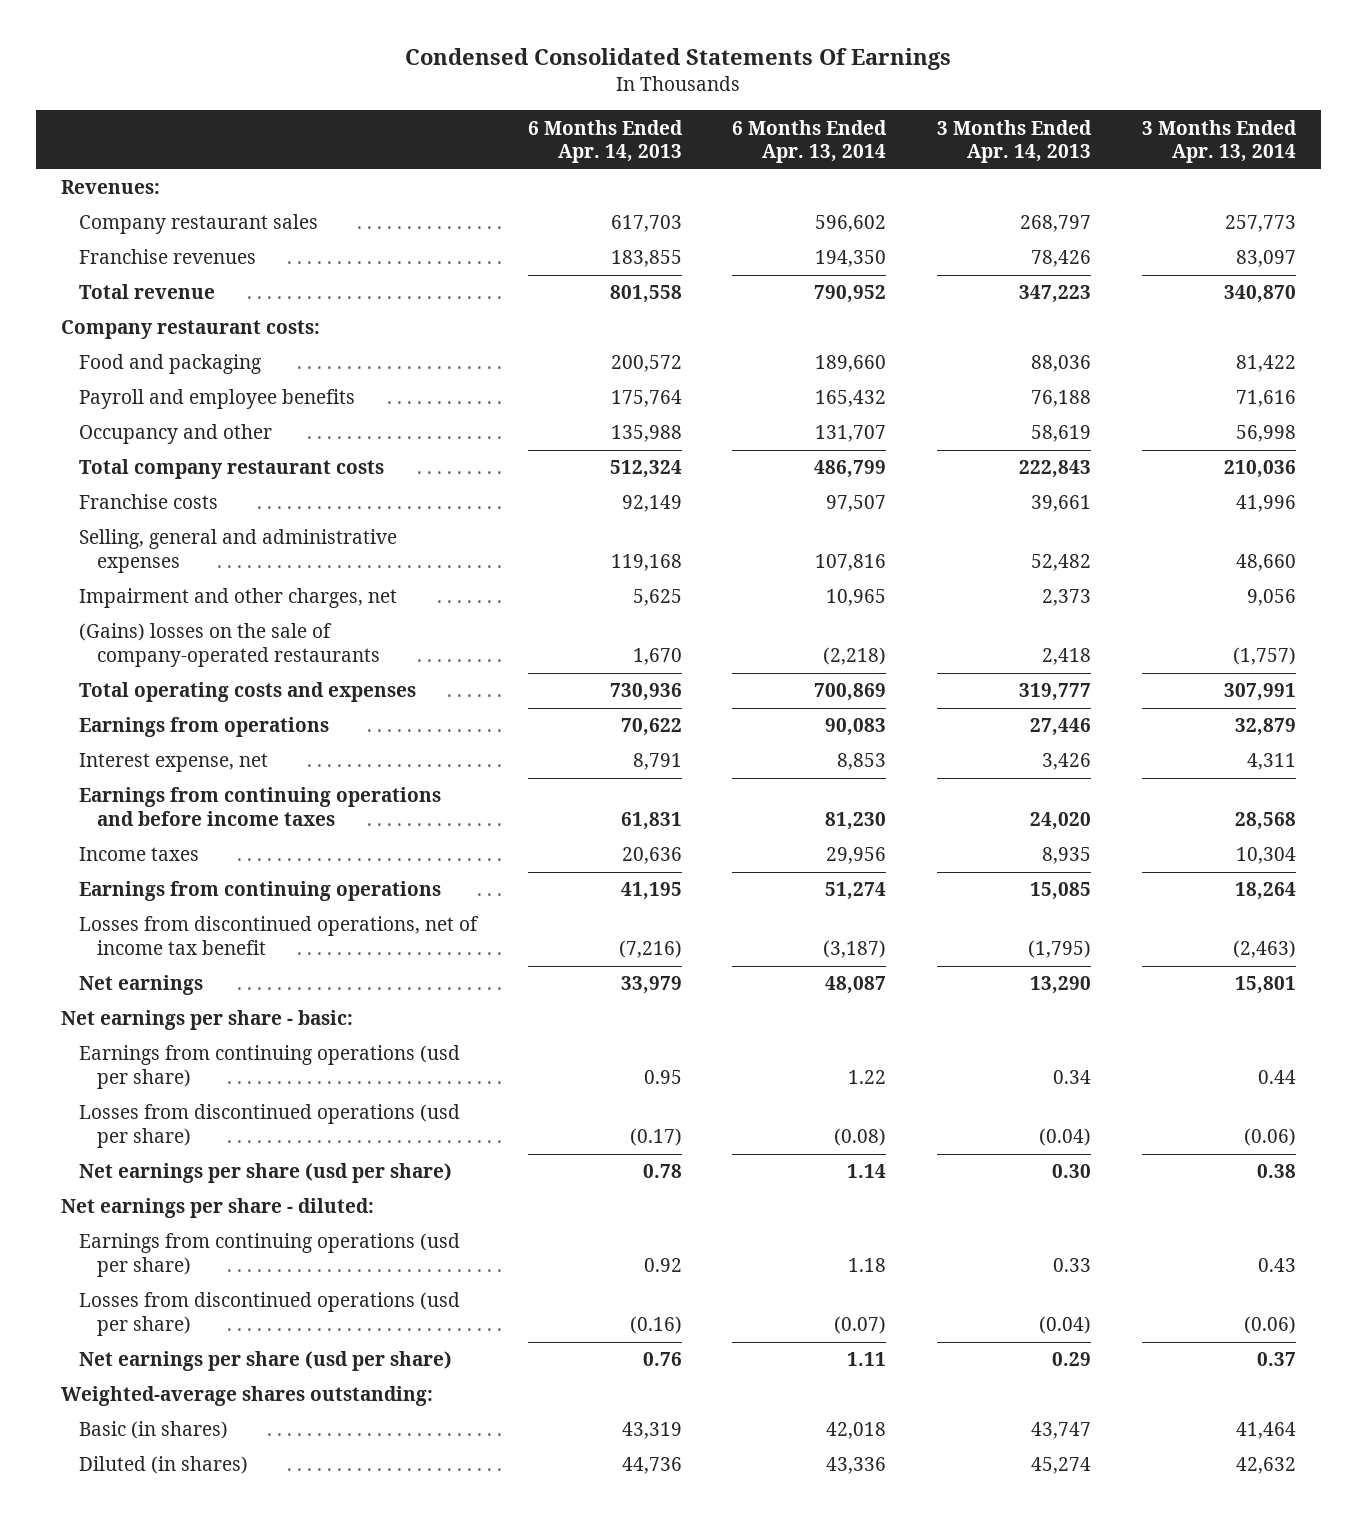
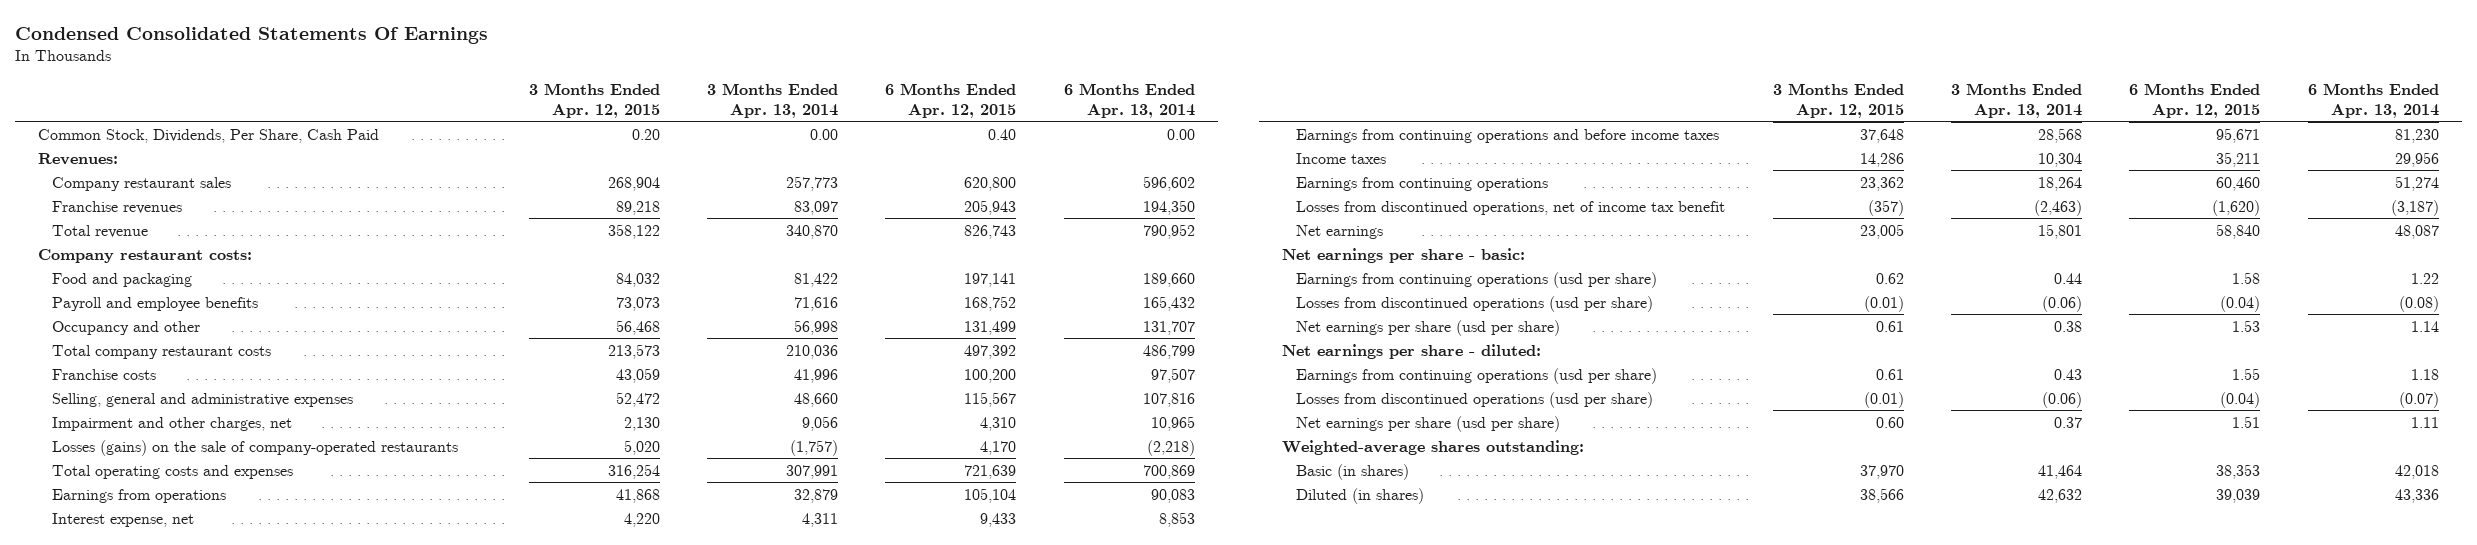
[527,119,683,163] 6 Months Ended Apr. 14, 2013 -> none
[936,119,1092,163] 3 Months Ended Apr. 14, 2013 -> none
none -> [528,83,660,118] 3 Months Ended Apr. 12, 2015
none -> [885,83,1017,118] 6 Months Ended Apr. 12, 2015
none -> [38,128,380,143] Common Stock, Dividends, Per Share, Cash Paid
[78,623,380,667] (Gains) losses on the sale of company-operated restaurants -> [52,439,459,456] Losses (gains) on the sale of company-operated restaurants

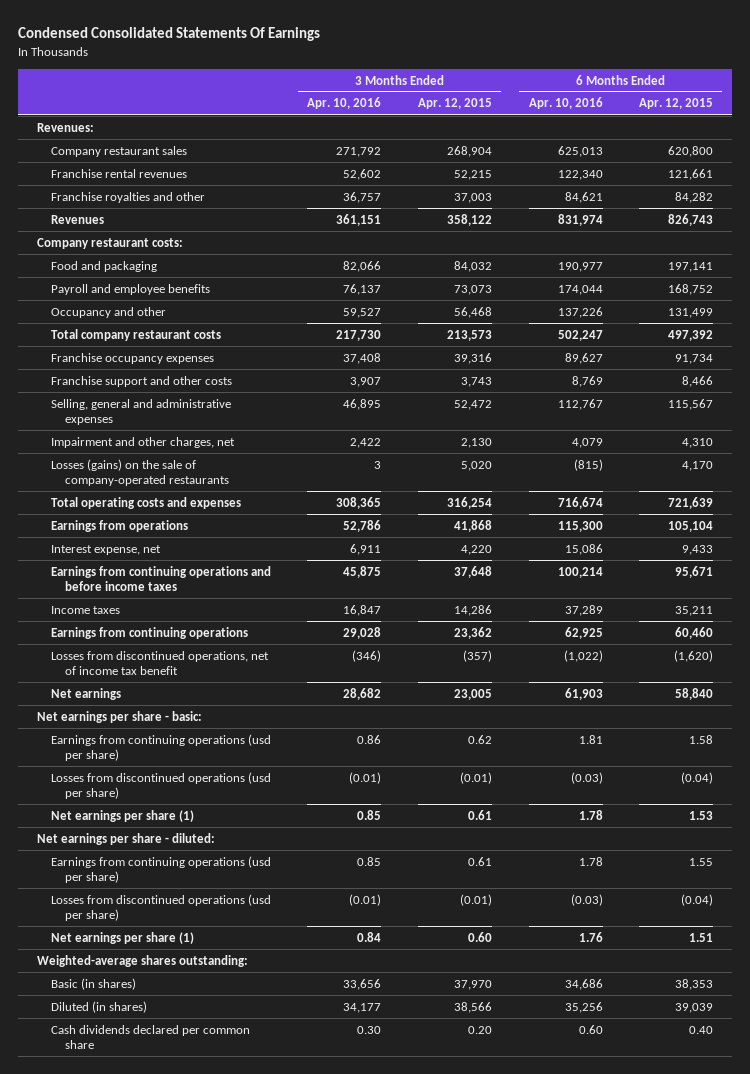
[707,83,839,118] 3 Months Ended Apr. 13, 2014 -> none
[1063,83,1195,118] 6 Months Ended Apr. 13, 2014 -> none
none -> [307,97,382,110] Apr. 10, 2016
none -> [528,97,603,110] Apr. 10, 2016
[38,128,380,143] Common Stock, Dividends, Per Share, Cash Paid -> none
none -> [50,168,187,178] Franchise rental revenues
[52,200,183,214] Franchise revenues -> [50,191,205,203] Franchise royalties and other
[615,200,660,215] 89,218 -> [453,192,492,203] 37,003
[964,199,1017,215] 205,943 -> [675,191,714,203] 84,282
[52,224,149,238] Total revenue -> [50,214,104,224] Revenues
none -> [50,352,214,364] Franchise occupancy expenses
[52,368,157,380] Franchise costs -> [50,375,232,387] Franchise support and other costs
[615,367,660,383] 43,059 -> [460,376,492,387] 3,743
[964,368,1017,383] 100,200 -> [682,375,714,387] 8,466
[1296,319,1561,336] Net earnings per share (usd per share) -> [50,809,194,822] Net earnings per share (1)
[1296,415,1561,432] Net earnings per share (usd per share) -> [50,931,194,944] Net earnings per share (1)
none -> [50,1024,250,1050] Cash dividends declared per common share

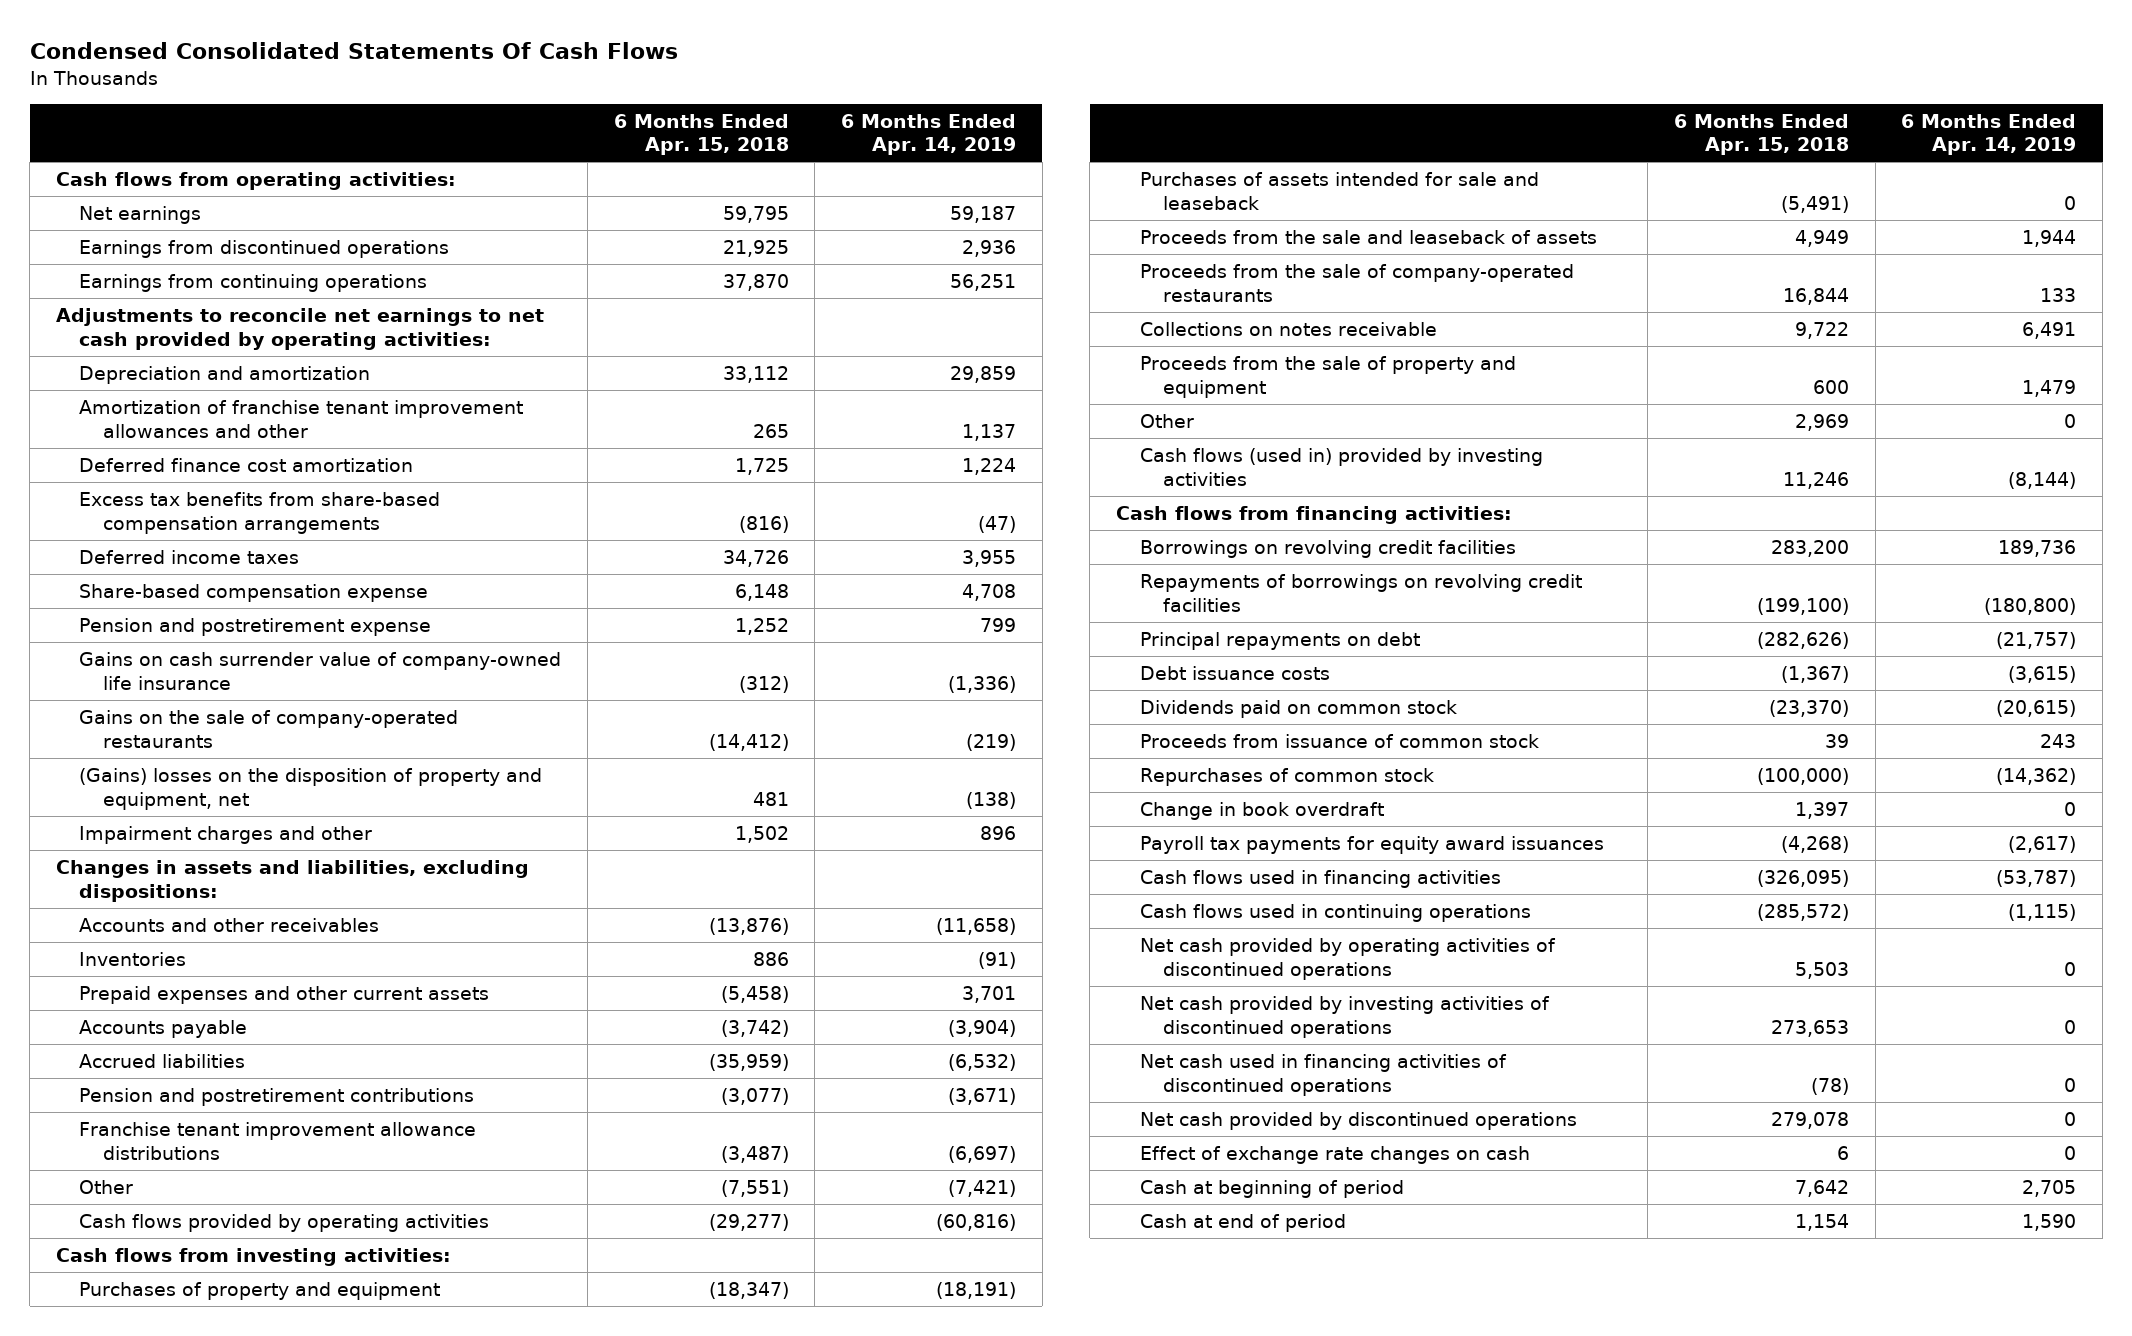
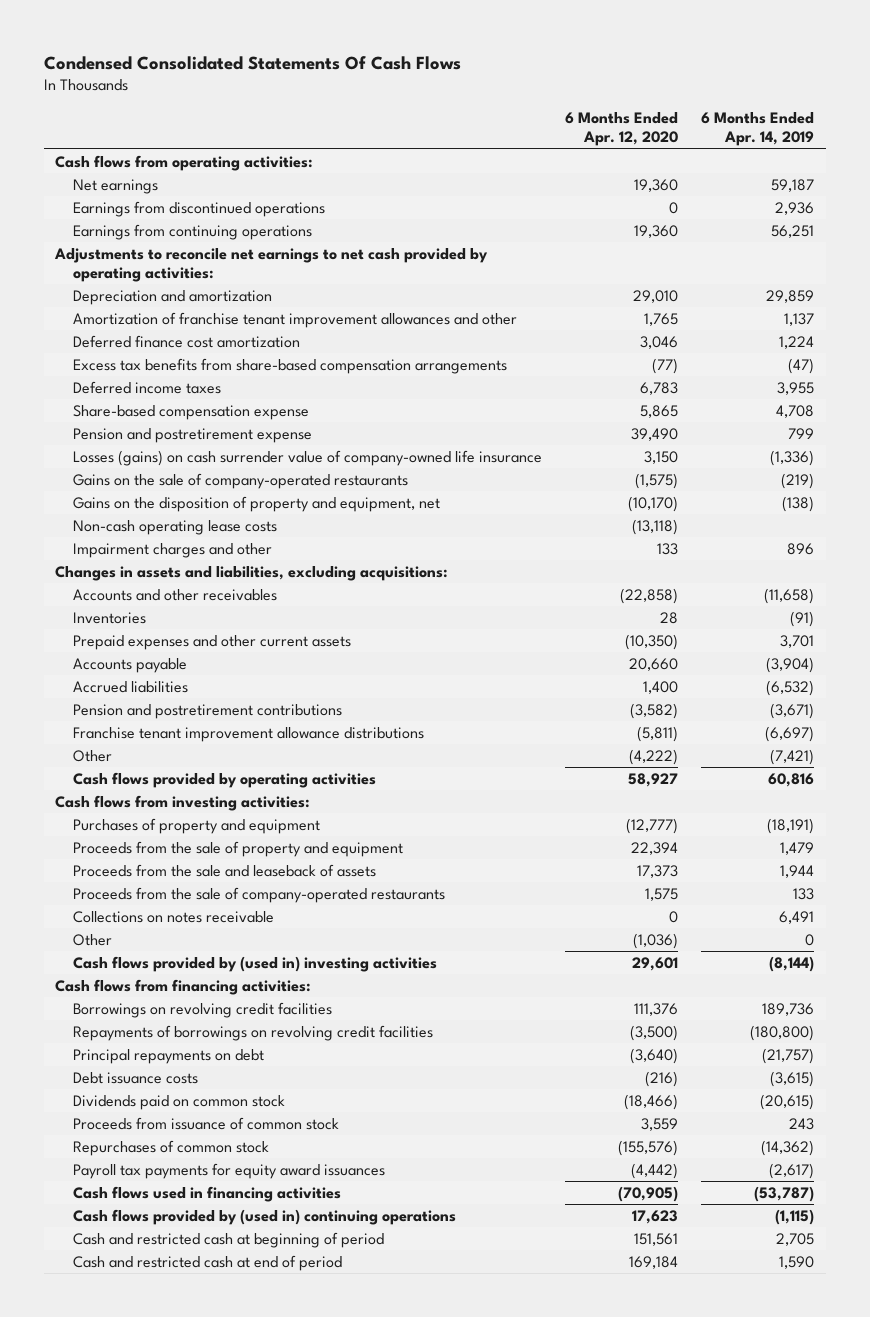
[613,113,789,156] 6 Months Ended Apr. 15, 2018 -> none
none -> [565,112,679,147] 6 Months Ended Apr. 12, 2020
[79,652,562,690] Gains on cash surrender value of company-owned life insurance -> [73,449,543,466] Losses (gains) on cash surrender value of company-owned life insurance
[79,768,543,810] (Gains) losses on the disposition of property and equipment, net -> [73,495,441,512] Gains on the disposition of property and equipment, net
none -> [73,519,278,535] Non-cash operating lease costs
[55,860,529,902] Changes in assets and liabilities, excluding dispositions: -> [55,565,449,581] Changes in assets and liabilities, excluding acquisitions:
[936,1214,1017,1232] (60,816) -> [768,772,815,787] 60,816
[1139,172,1539,210] Purchases of assets intended for sale and leaseback -> none
[1139,356,1516,398] Proceeds from the sale of property and equipment -> [73,840,404,857] Proceeds from the sale of property and equipment
[1139,448,1543,486] Cash flows (used in) provided by investing activities -> [73,955,438,972] Cash flows provided by (used in) investing activities
[1139,802,1384,821] Change in book overdraft -> none
[1139,938,1556,980] Net cash provided by operating activities of discontinued operations -> none
[1139,996,1550,1038] Net cash provided by investing activities of discontinued operations -> none
[1139,1054,1507,1096] Net cash used in financing activities of discontinued operations -> none
[1139,1112,1577,1131] Net cash provided by discontinued operations -> none
[1139,1146,1530,1165] Effect of exchange rate changes on cash -> none
[1139,904,1531,923] Cash flows used in continuing operations -> [73,1208,457,1225] Cash flows provided by (used in) continuing operations
[1139,1180,1404,1199] Cash at beginning of period -> [73,1231,385,1248] Cash and restricted cash at beginning of period
[1139,1214,1346,1233] Cash at end of period -> [73,1254,343,1271] Cash and restricted cash at end of period

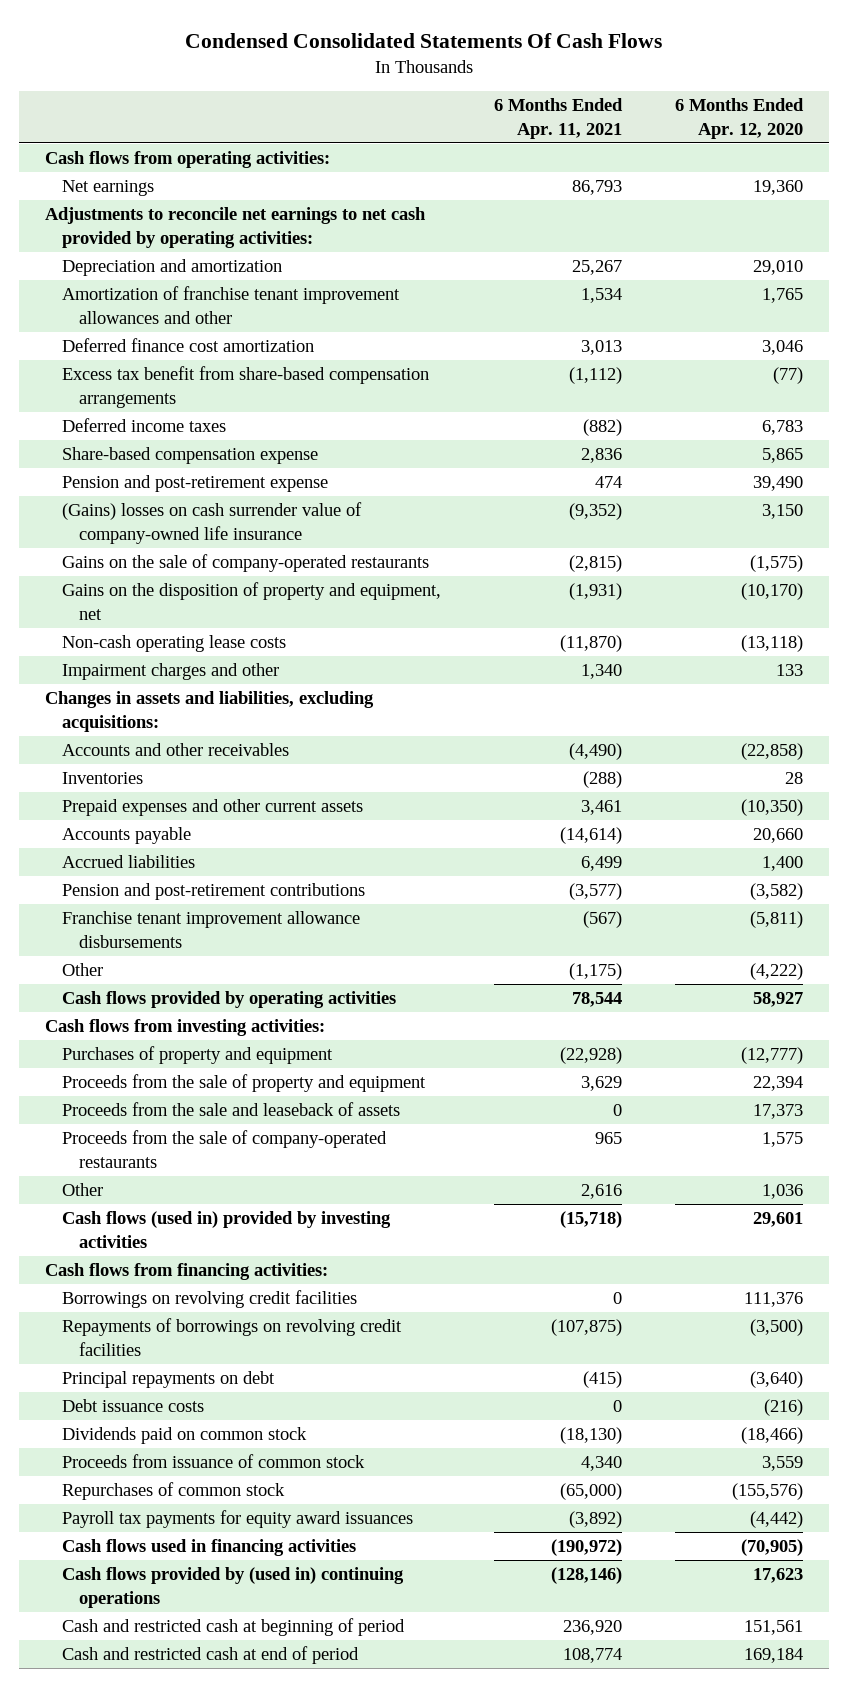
[701,112,815,147] 6 Months Ended Apr. 14, 2019 -> none
none -> [494,98,624,139] 6 Months Ended Apr. 11, 2021
[73,200,326,217] Earnings from discontinued operations -> none
[73,223,313,240] Earnings from continuing operations -> none
[73,357,508,374] Excess tax benefits from share-based compensation arrangements -> [62,366,430,408] Excess tax benefit from share-based compensation arrangements
[73,427,313,443] Pension and postretirement expense -> [62,475,329,493] Pension and post-retirement expense
[73,449,543,466] Losses (gains) on cash surrender value of company-owned life insurance -> [62,502,363,544] (Gains) losses on cash surrender value of company-owned life insurance
[73,703,343,719] Pension and postretirement contributions -> [62,883,366,901] Pension and post-retirement contributions
[73,726,425,742] Franchise tenant improvement allowance distributions -> [62,911,361,948] Franchise tenant improvement allowance disbursements
[73,910,275,923] Collections on notes receivable -> none
[633,932,679,949] (1,036) -> [761,1184,803,1200] 1,036
[73,955,438,972] Cash flows provided by (used in) investing activities -> [62,1211,392,1248] Cash flows (used in) provided by investing activities

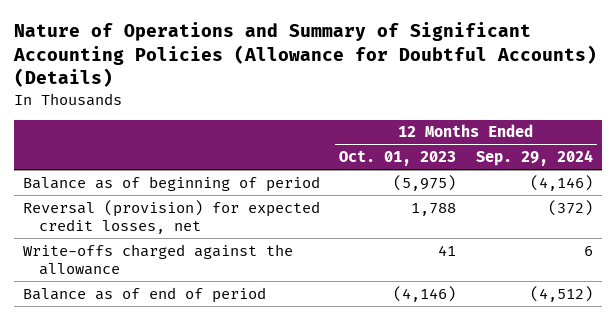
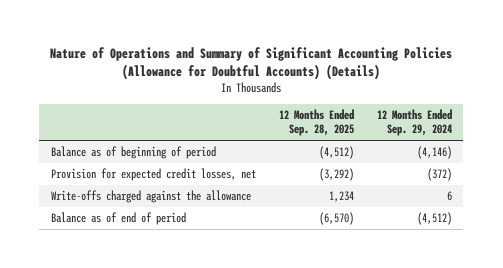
[339,150,457,167] Oct. 01, 2023 -> none
none -> [278,109,354,137] 12 Months Ended Sep. 28, 2025
[23,199,321,234] Reversal (provision) for expected credit losses, net -> [50,168,256,182] Provision for expected credit losses, net

